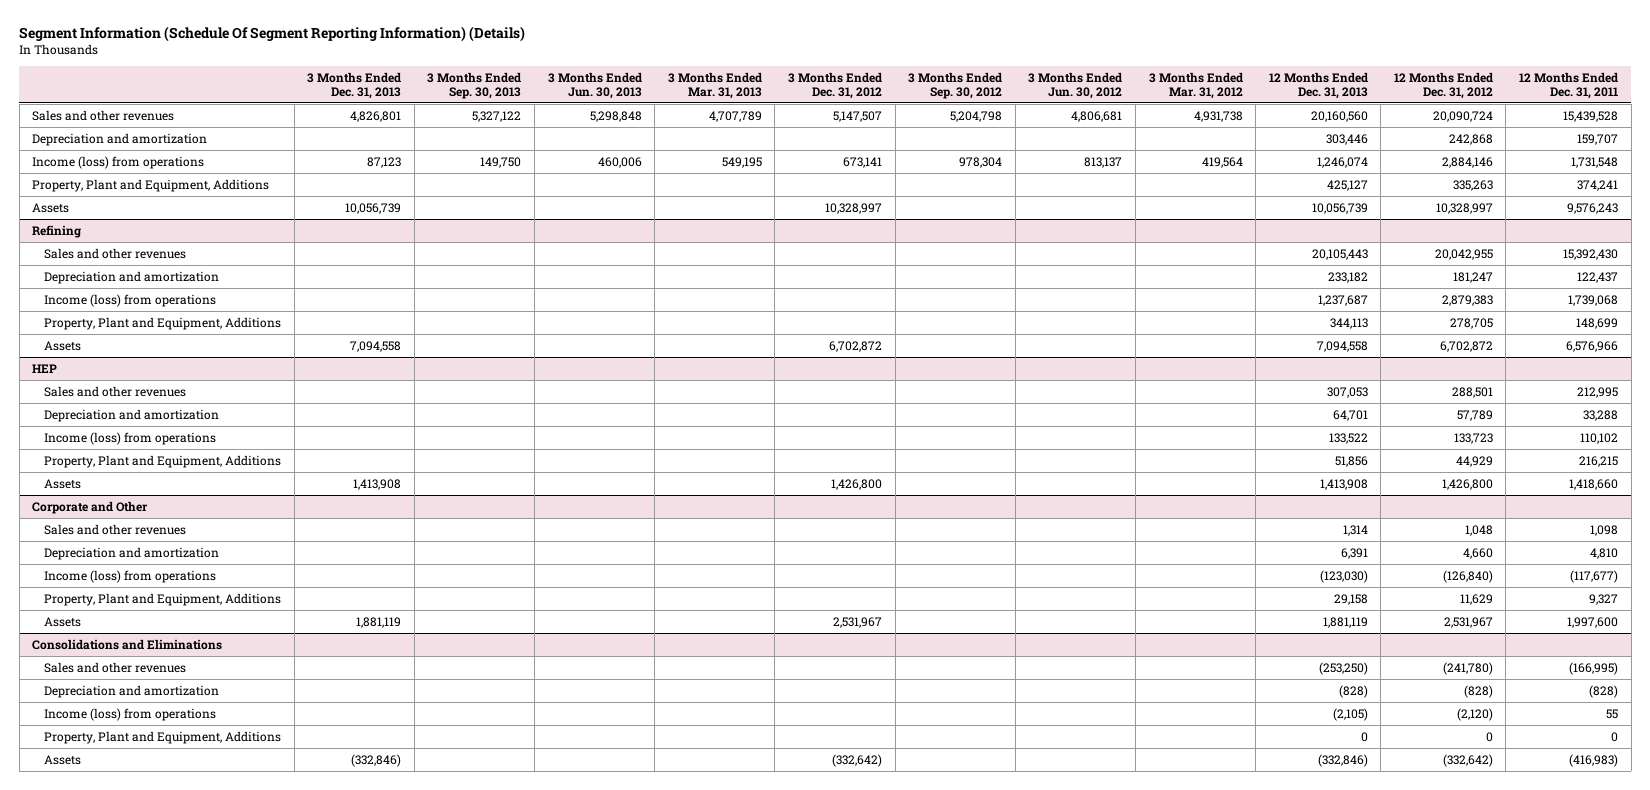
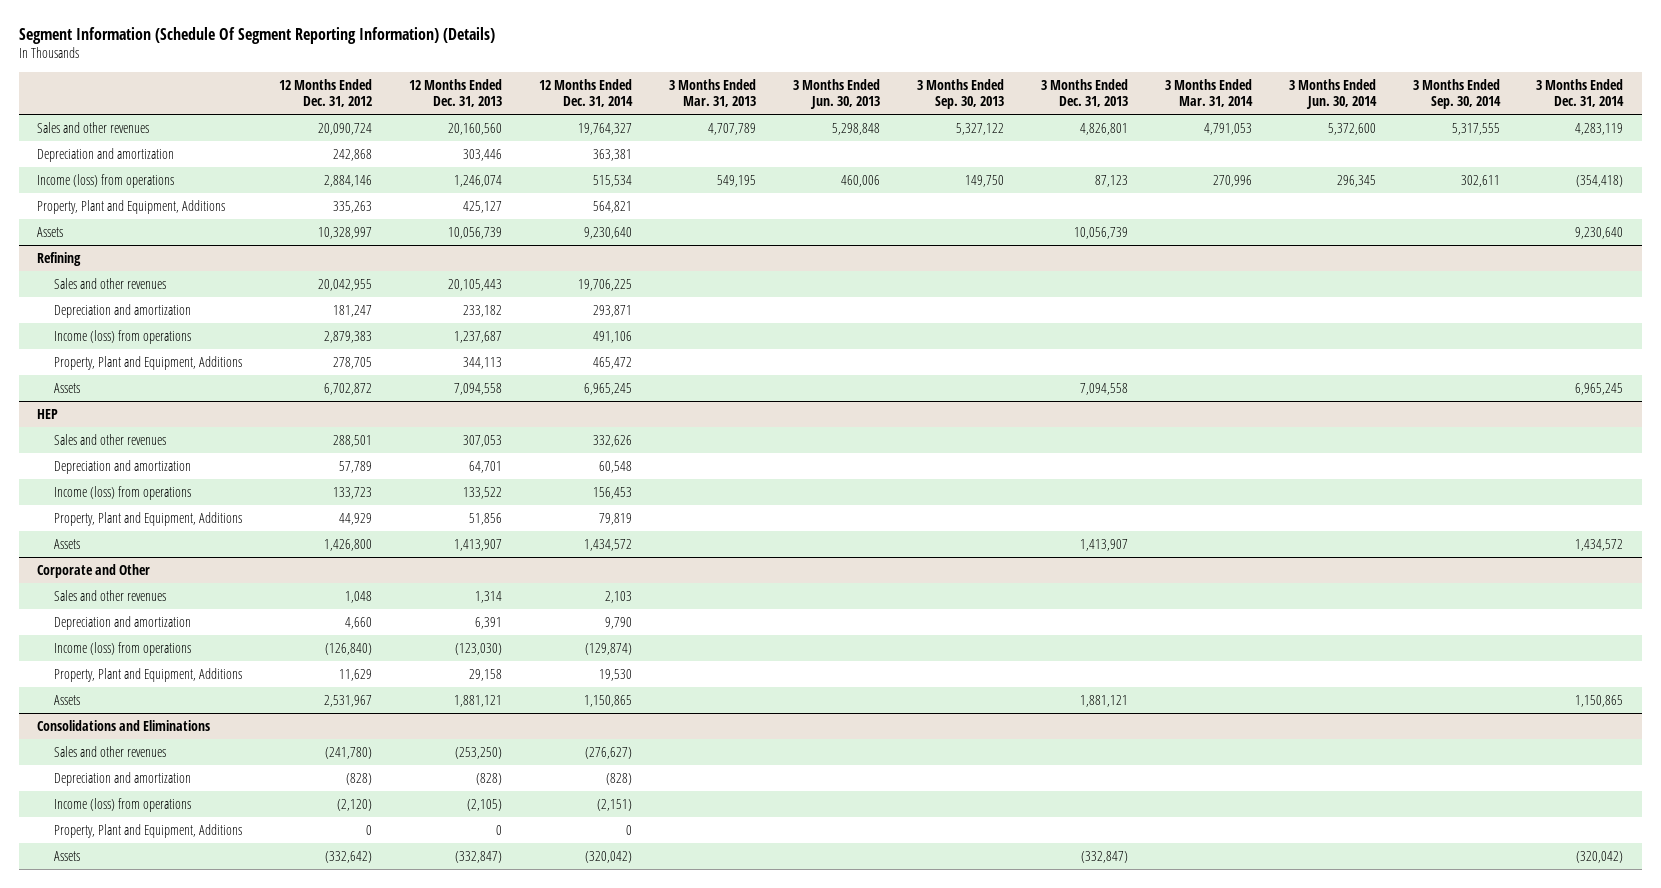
[787,71,882,99] 3 Months Ended Dec. 31, 2012 -> none
[908,71,1003,99] 3 Months Ended Sep. 30, 2012 -> none
[1028,71,1123,99] 3 Months Ended Jun. 30, 2012 -> none
[1148,71,1243,99] 3 Months Ended Mar. 31, 2012 -> none
[1519,71,1619,99] 12 Months Ended Dec. 31, 2011 -> none
none -> [538,78,633,108] 12 Months Ended Dec. 31, 2014
none -> [1164,78,1253,108] 3 Months Ended Mar. 31, 2014
none -> [1288,78,1377,110] 3 Months Ended Jun. 30, 2014
none -> [1412,78,1501,110] 3 Months Ended Sep. 30, 2014
none -> [1536,78,1625,108] 3 Months Ended Dec. 31, 2014
[353,478,402,490] 1,413,908 -> [1079,538,1128,551] 1,413,907
[1319,478,1368,490] 1,413,908 -> [454,538,503,551] 1,413,907
[356,616,402,628] 1,881,119 -> [1079,694,1128,707] 1,881,121
[1322,616,1368,628] 1,881,119 -> [454,694,503,707] 1,881,121
[351,753,402,767] (332,846) -> [1080,850,1128,863] (332,847)
[1317,753,1368,767] (332,846) -> [455,850,503,863] (332,847)

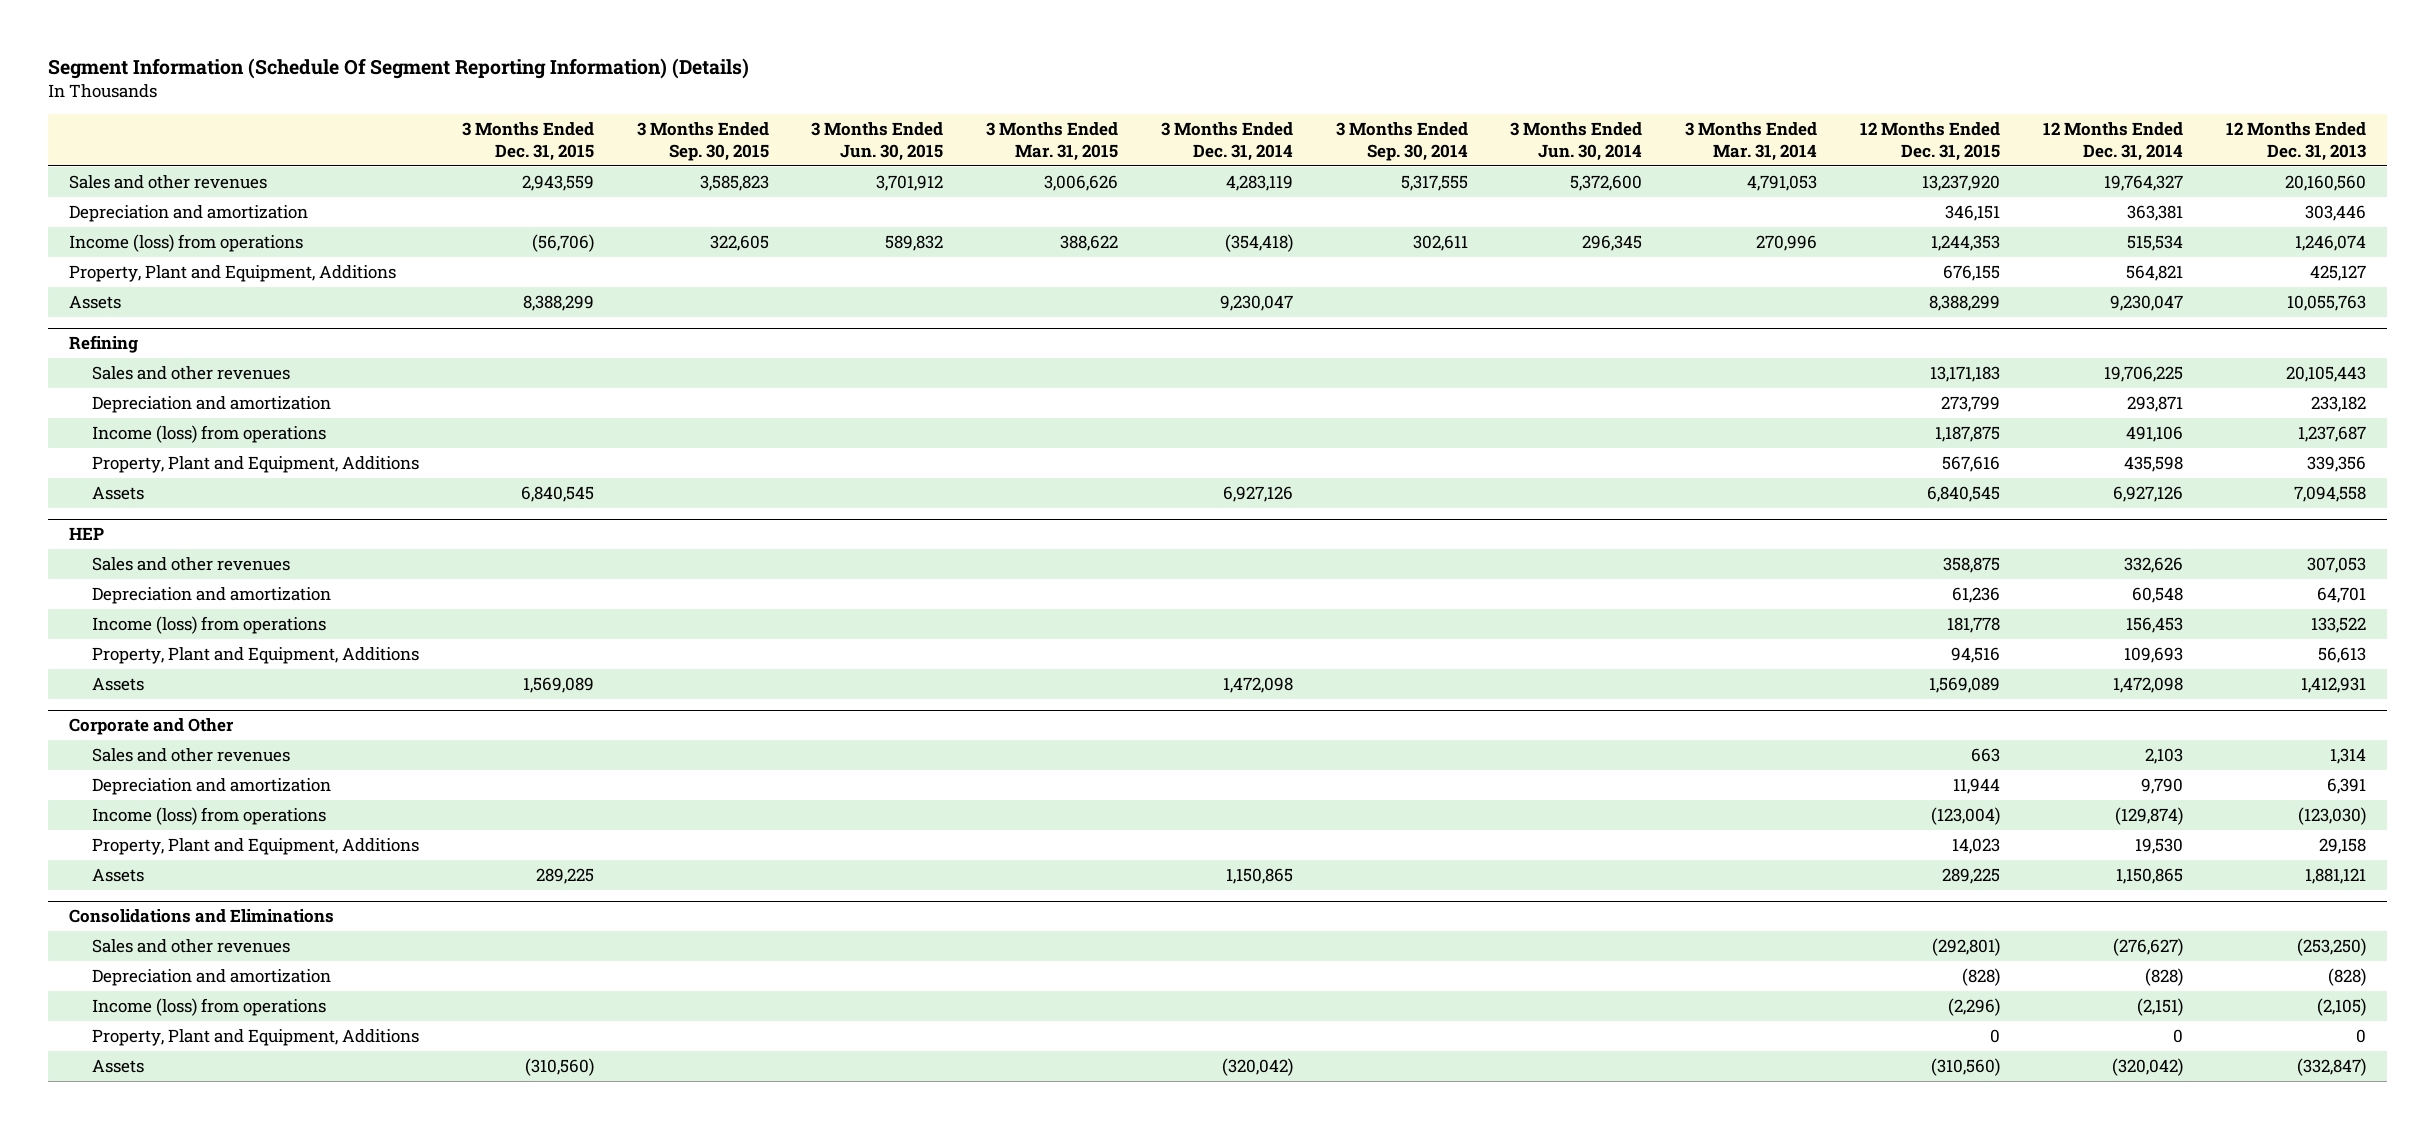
[279,78,373,108] 12 Months Ended Dec. 31, 2012 -> none
[668,78,756,108] 3 Months Ended Mar. 31, 2013 -> none
[792,78,880,110] 3 Months Ended Jun. 30, 2013 -> none
[916,78,1004,110] 3 Months Ended Sep. 30, 2013 -> none
[1040,78,1128,108] 3 Months Ended Dec. 31, 2013 -> none
none -> [461,121,594,162] 3 Months Ended Dec. 31, 2015
none -> [636,121,769,162] 3 Months Ended Sep. 30, 2015
none -> [811,121,944,162] 3 Months Ended Jun. 30, 2015
none -> [986,121,1119,162] 3 Months Ended Mar. 31, 2015
none -> [1859,121,2000,162] 12 Months Ended Dec. 31, 2015
[448,226,503,239] 10,056,739 -> [2286,295,2366,312] 10,055,763
[583,226,632,239] 9,230,640 -> [2109,295,2183,312] 9,230,047
[1575,226,1624,239] 9,230,640 -> [1219,295,1293,312] 9,230,047
[463,356,503,369] 344,113 -> [2306,456,2366,473] 339,356
[592,356,632,369] 465,472 -> [2123,456,2183,473] 435,598
[583,382,632,395] 6,965,245 -> [2112,486,2183,503] 6,927,126
[1575,382,1624,395] 6,965,245 -> [1222,486,1293,503] 6,927,126
[469,512,503,525] 51,856 -> [2317,647,2366,664] 56,613
[598,512,632,525] 79,819 -> [2123,647,2183,664] 109,693
[454,538,503,551] 1,413,907 -> [2300,677,2366,694] 1,412,931
[583,538,632,551] 1,434,572 -> [2112,677,2183,694] 1,472,098
[1575,538,1624,551] 1,434,572 -> [1222,677,1293,694] 1,472,098

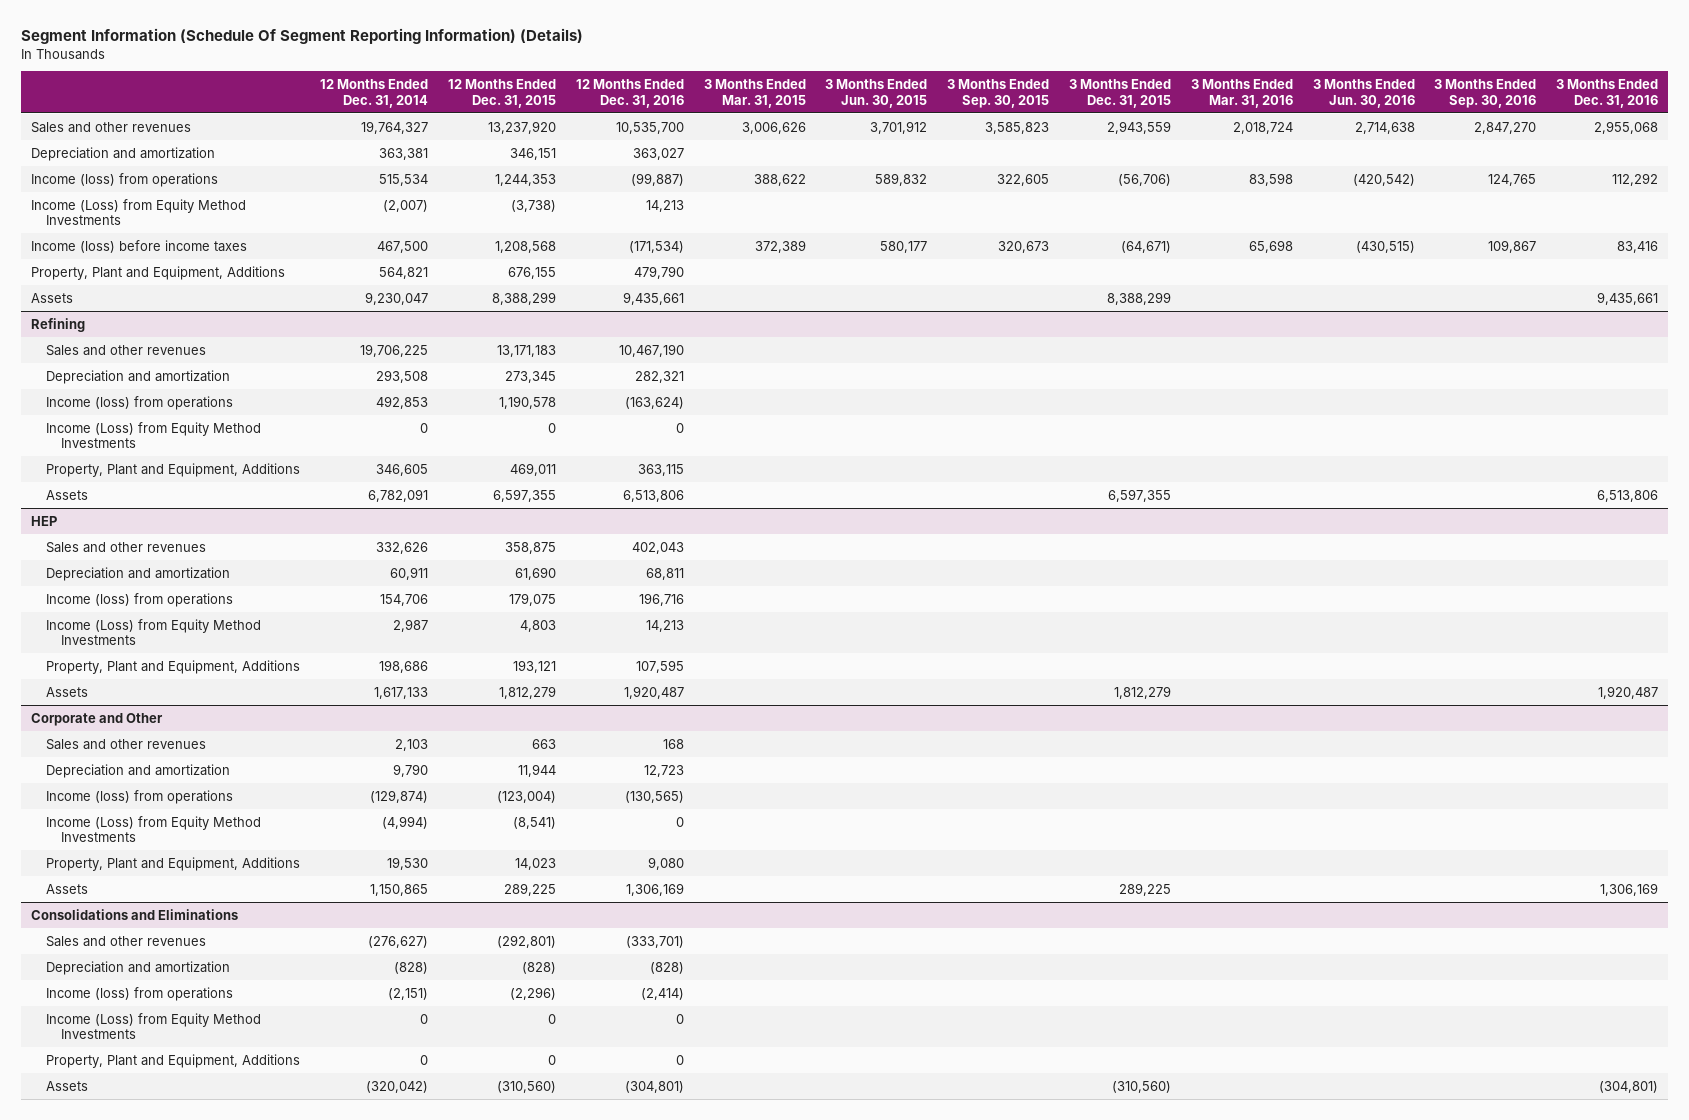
[1160,121,1293,162] 3 Months Ended Dec. 31, 2014 -> none
[1335,121,1468,162] 3 Months Ended Sep. 30, 2014 -> none
[1510,121,1643,162] 3 Months Ended Jun. 30, 2014 -> none
[1685,121,1818,162] 3 Months Ended Mar. 31, 2014 -> none
[2225,121,2366,162] 12 Months Ended Dec. 31, 2013 -> none
none -> [575,79,684,108] 12 Months Ended Dec. 31, 2016
none -> [1190,79,1293,108] 3 Months Ended Mar. 31, 2016
none -> [1312,79,1415,108] 3 Months Ended Jun. 30, 2016
none -> [1434,79,1537,108] 3 Months Ended Sep. 30, 2016
none -> [1556,79,1659,108] 3 Months Ended Dec. 31, 2016
none -> [31,198,247,226] Income (Loss) from Equity Method Investments
none -> [31,239,248,253] Income (loss) before income taxes
[1940,396,2000,413] 273,799 -> [504,370,556,383] 273,345
[2126,396,2183,413] 293,871 -> [376,369,429,383] 293,508
[1934,426,2000,443] 1,187,875 -> [498,395,556,409] 1,190,578
[2125,426,2183,443] 491,106 -> [376,395,429,409] 492,853
none -> [46,421,262,449] Income (Loss) from Equity Method Investments
[1941,456,2000,473] 567,616 -> [509,462,556,476] 469,011
[2123,456,2183,473] 435,598 -> [376,463,429,476] 346,605
[520,486,594,503] 6,840,545 -> [1107,488,1171,502] 6,597,355
[1926,486,2000,503] 6,840,545 -> [492,488,556,502] 6,597,355
[2112,486,2183,503] 6,927,126 -> [368,488,429,502] 6,782,091
[1951,587,2000,604] 61,236 -> [514,566,556,580] 61,690
[2131,587,2183,604] 60,548 -> [390,566,429,580] 60,911
[1946,617,2000,634] 181,778 -> [508,592,556,606] 179,075
[2125,617,2183,634] 156,453 -> [380,593,429,606] 154,706
none -> [46,618,262,646] Income (Loss) from Equity Method Investments
[1950,647,2000,664] 94,516 -> [512,659,556,673] 193,121
[2123,647,2183,664] 109,693 -> [379,659,429,673] 198,686
[522,677,594,694] 1,569,089 -> [1113,685,1171,699] 1,812,279
[1928,677,2000,694] 1,569,089 -> [498,685,556,699] 1,812,279
[2112,677,2183,694] 1,472,098 -> [374,686,429,699] 1,617,133
none -> [46,815,262,843] Income (Loss) from Equity Method Investments
none -> [46,1012,262,1040] Income (Loss) from Equity Method Investments

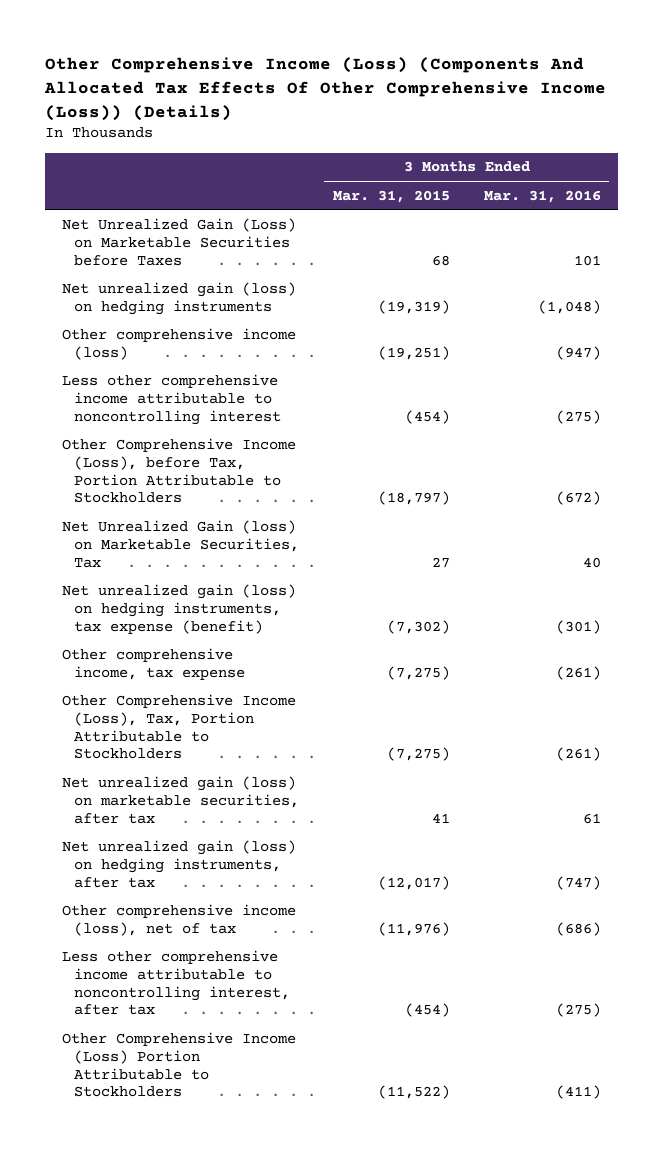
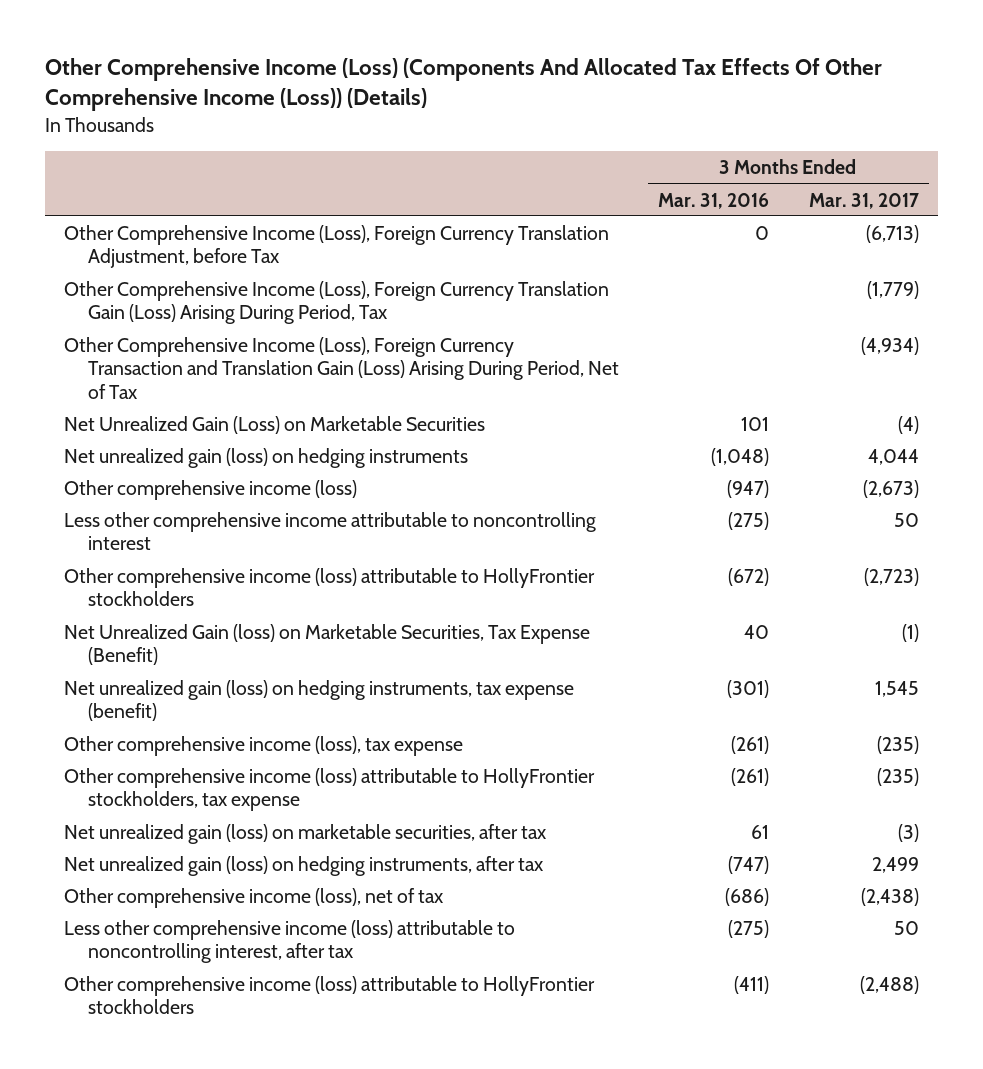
[332,189,450,203] Mar. 31, 2015 -> none
none -> [808,192,919,209] Mar. 31, 2017
none -> [64,225,610,269] Other Comprehensive Income (Loss), Foreign Currency Translation Adjustment, before Tax
none -> [64,281,610,325] Other Comprehensive Income (Loss), Foreign Currency Translation Gain (Loss) Arising During Period, Tax
none -> [64,337,619,399] Other Comprehensive Income (Loss), Foreign Currency Transaction and Translation Gain (Loss) Arising During Period, Net of Tax
[62,217,297,266] Net Unrealized Gain (Loss) on Marketable Securities before Taxes -> [64,416,486,435] Net Unrealized Gain (Loss) on Marketable Securities
[62,437,297,504] Other Comprehensive Income (Loss), before Tax, Portion Attributable to Stockholders -> [64,568,596,607] Other comprehensive income (loss) attributable to HollyFrontier stockholders
[62,519,299,568] Net Unrealized Gain (loss) on Marketable Securities, Tax -> [64,624,591,666] Net Unrealized Gain (loss) on Marketable Securities, Tax Expense (Benefit)
[62,647,245,680] Other comprehensive income, tax expense -> [64,736,464,757] Other comprehensive income (loss), tax expense
[62,693,297,760] Other Comprehensive Income (Loss), Tax, Portion Attributable to Stockholders -> [64,768,596,812] Other comprehensive income (loss) attributable to HollyFrontier stockholders, tax expense
[62,949,290,1016] Less other comprehensive income attributable to noncontrolling interest, after tax -> [64,920,516,964] Less other comprehensive income (loss) attributable to noncontrolling interest, after tax
[62,1031,297,1098] Other Comprehensive Income (Loss) Portion Attributable to Stockholders -> [64,976,596,1015] Other comprehensive income (loss) attributable to HollyFrontier stockholders

